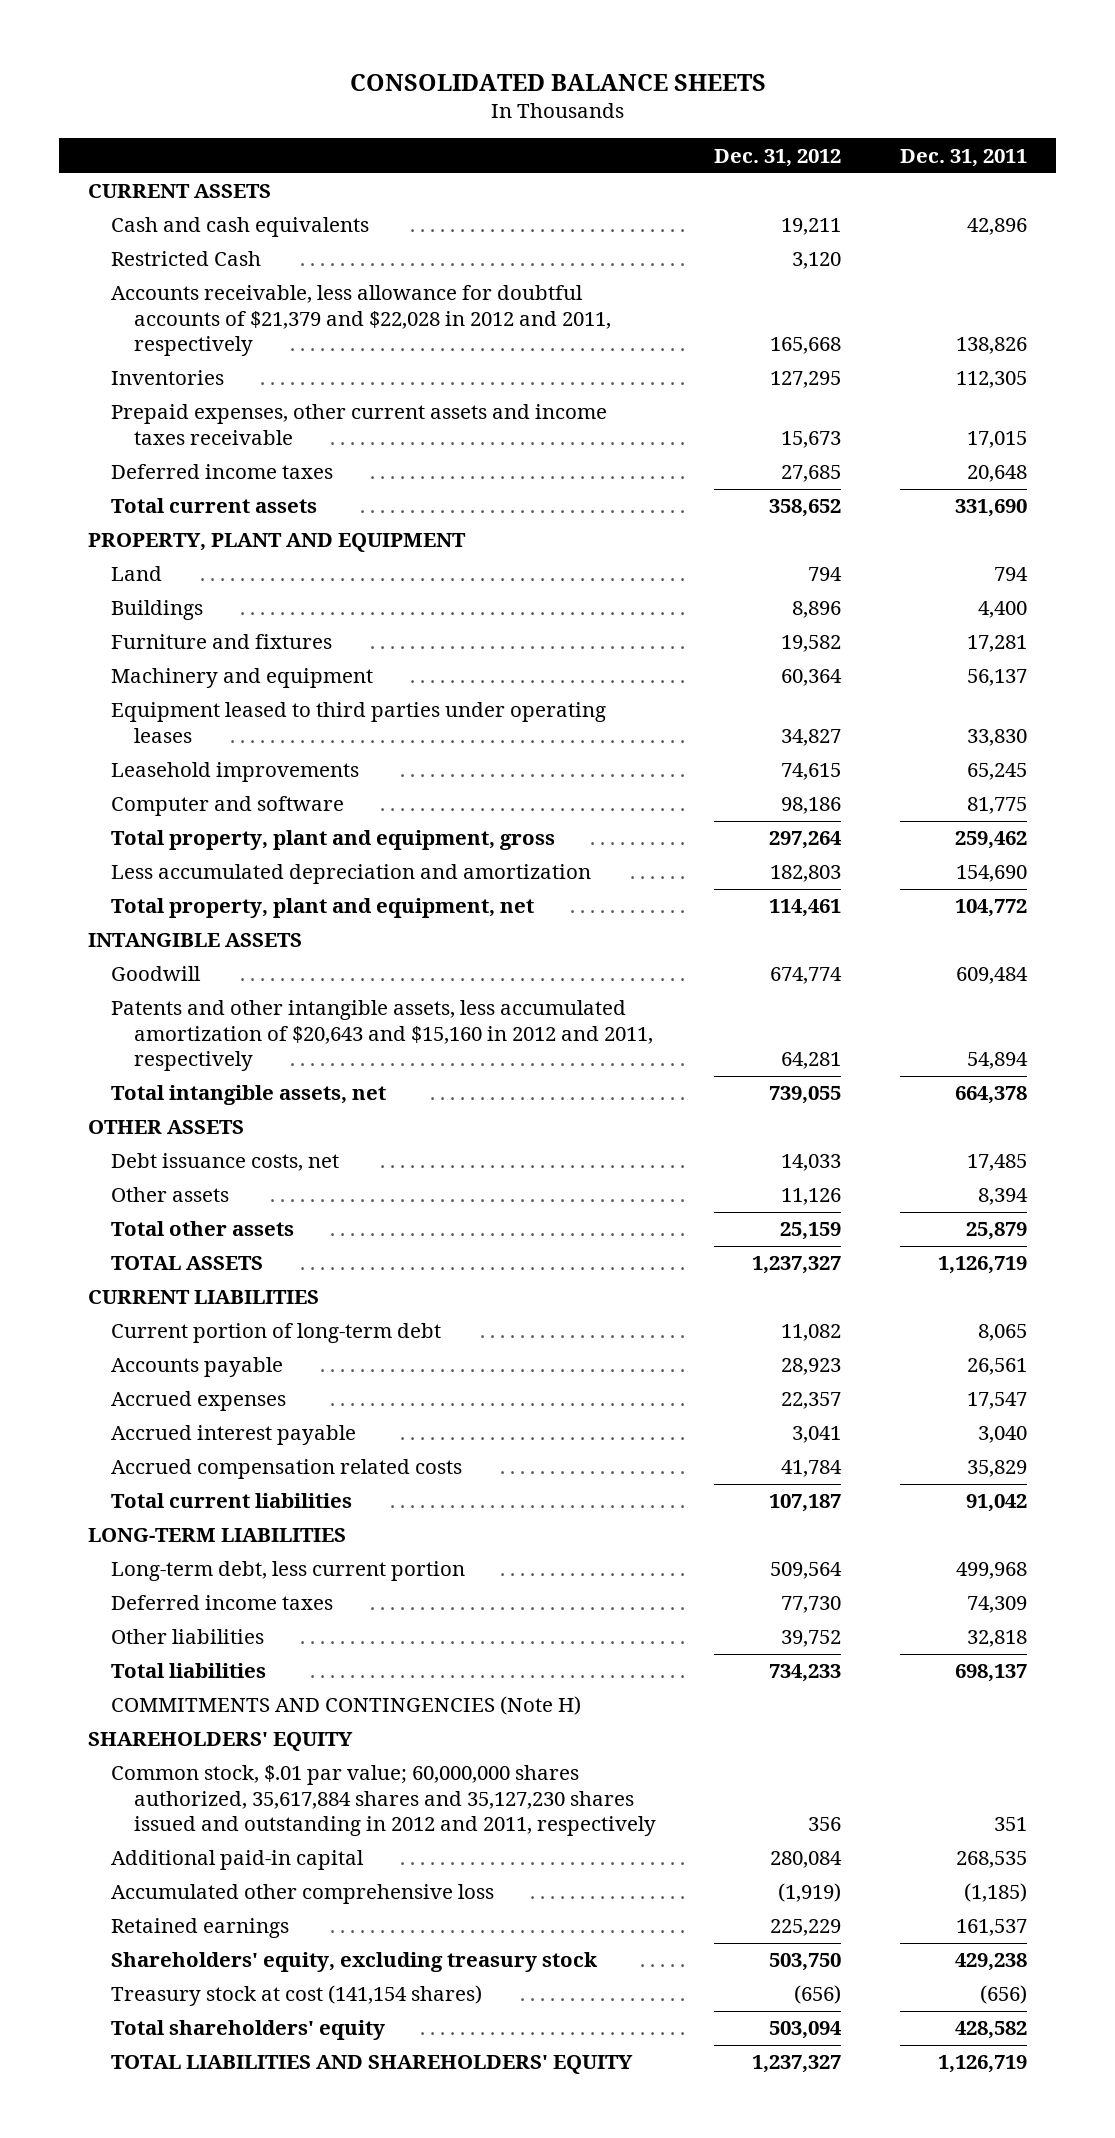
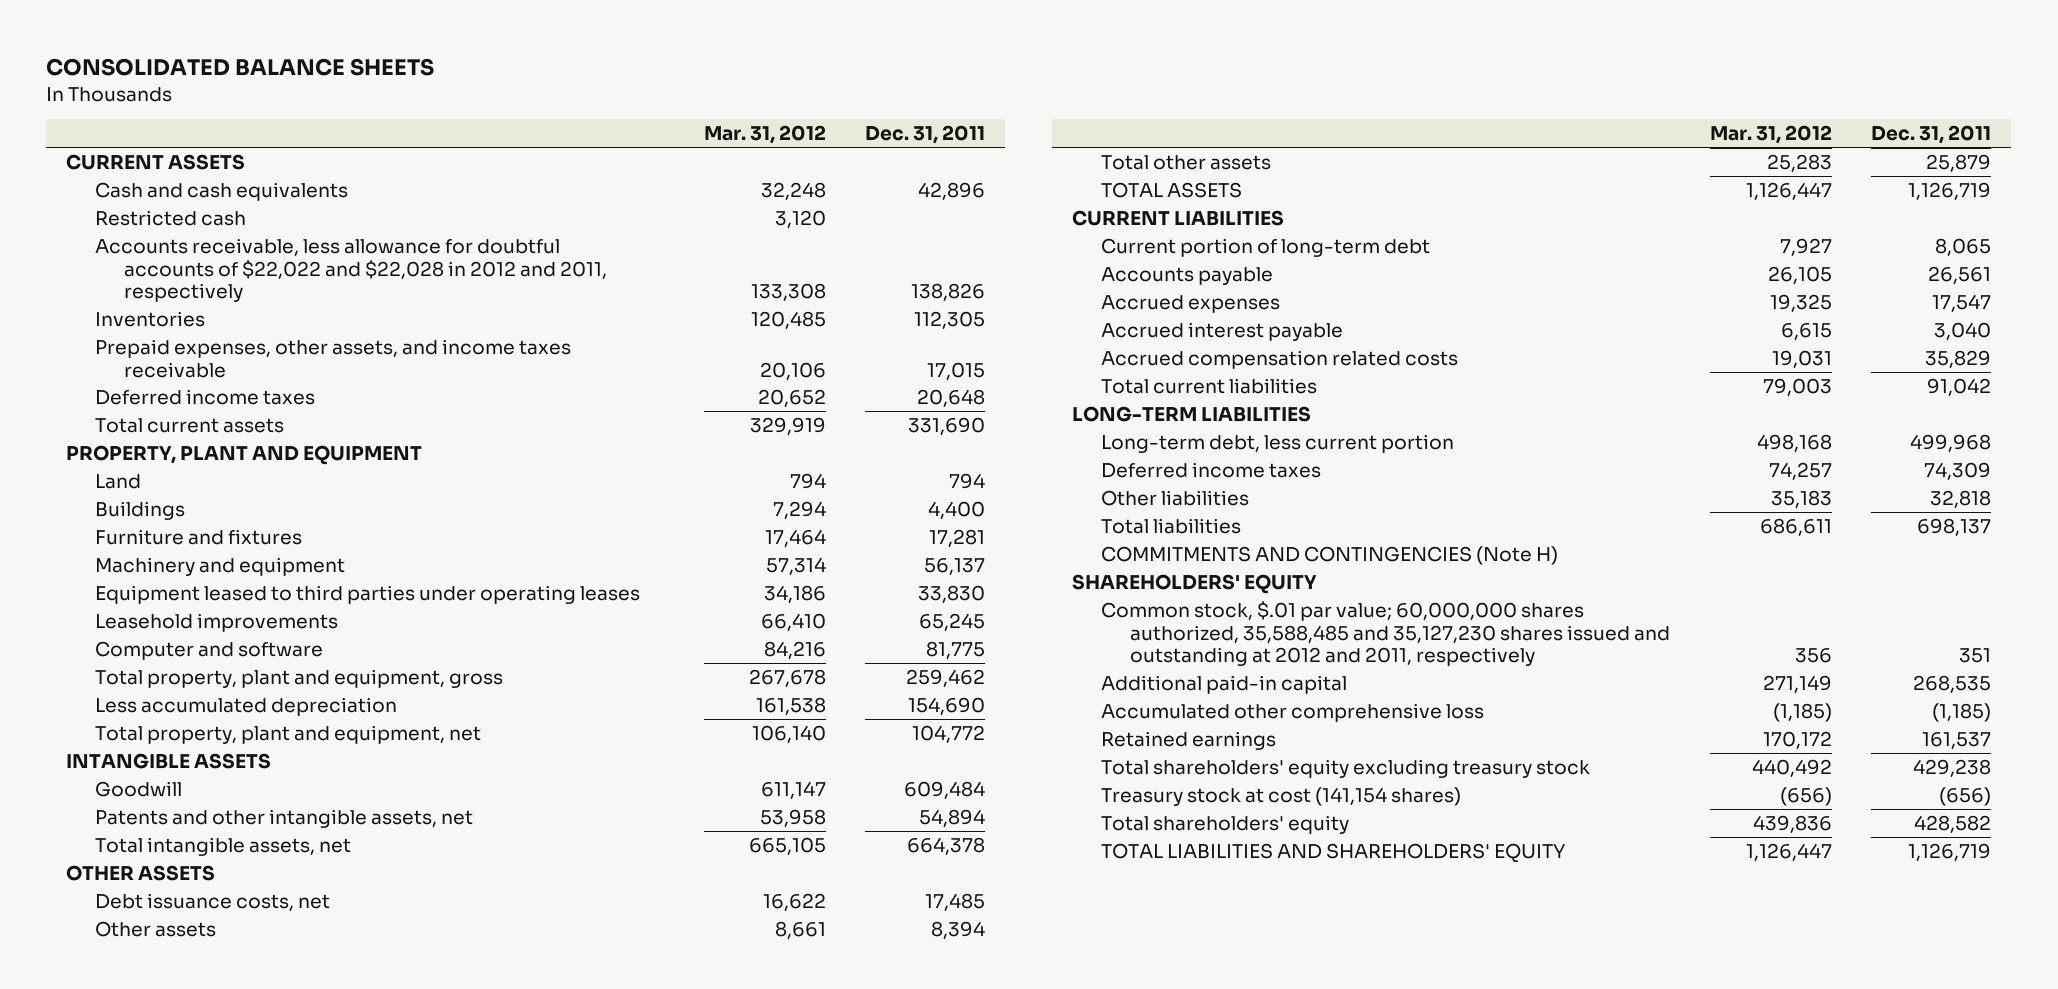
[714,148,842,167] Dec. 31, 2012 -> none
none -> [703,125,826,145] Mar. 31, 2012
[111,251,262,267] Restricted Cash -> [95,209,247,226] Restricted cash
[111,285,611,357] Accounts receivable, less allowance for doubtful accounts of $21,379 and $22,028 in 2012 and 2011, respectively -> [95,237,607,303] Accounts receivable, less allowance for doubtful accounts of $22,022 and $22,028 in 2012 and 2011, respectively
[111,404,608,445] Prepaid expenses, other current assets and income taxes receivable -> [95,338,572,378] Prepaid expenses, other assets, and income taxes receivable
[111,864,592,885] Less accumulated depreciation and amortization -> [95,696,398,716] Less accumulated depreciation
[111,1000,653,1072] Patents and other intangible assets, less accumulated amortization of $20,643 and $15,160 in 2012 and 2011, respectively -> [95,808,474,828] Patents and other intangible assets, net
[111,1765,656,1837] Common stock, $.01 par value; 60,000,000 shares authorized, 35,617,884 shares and 35,127,230 shares issued and outstanding in 2012 and 2011, respectively -> [1100,600,1670,667] Common stock, $.01 par value; 60,000,000 shares authorized, 35,588,485 and 35,127,230 shares issued and outstanding at 2012 and 2011, respectively
[111,1952,599,1973] Shareholders' equity, excluding treasury stock -> [1100,758,1590,778] Total shareholders' equity excluding treasury stock

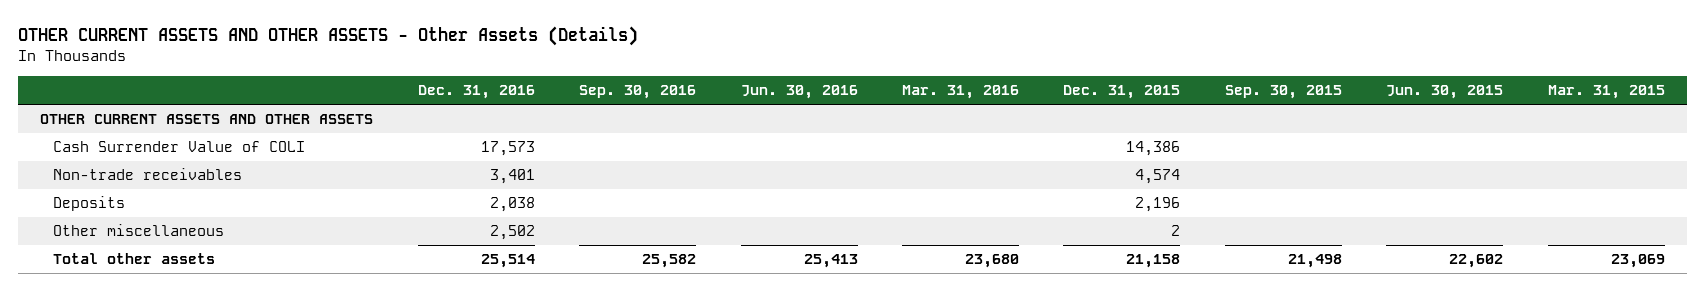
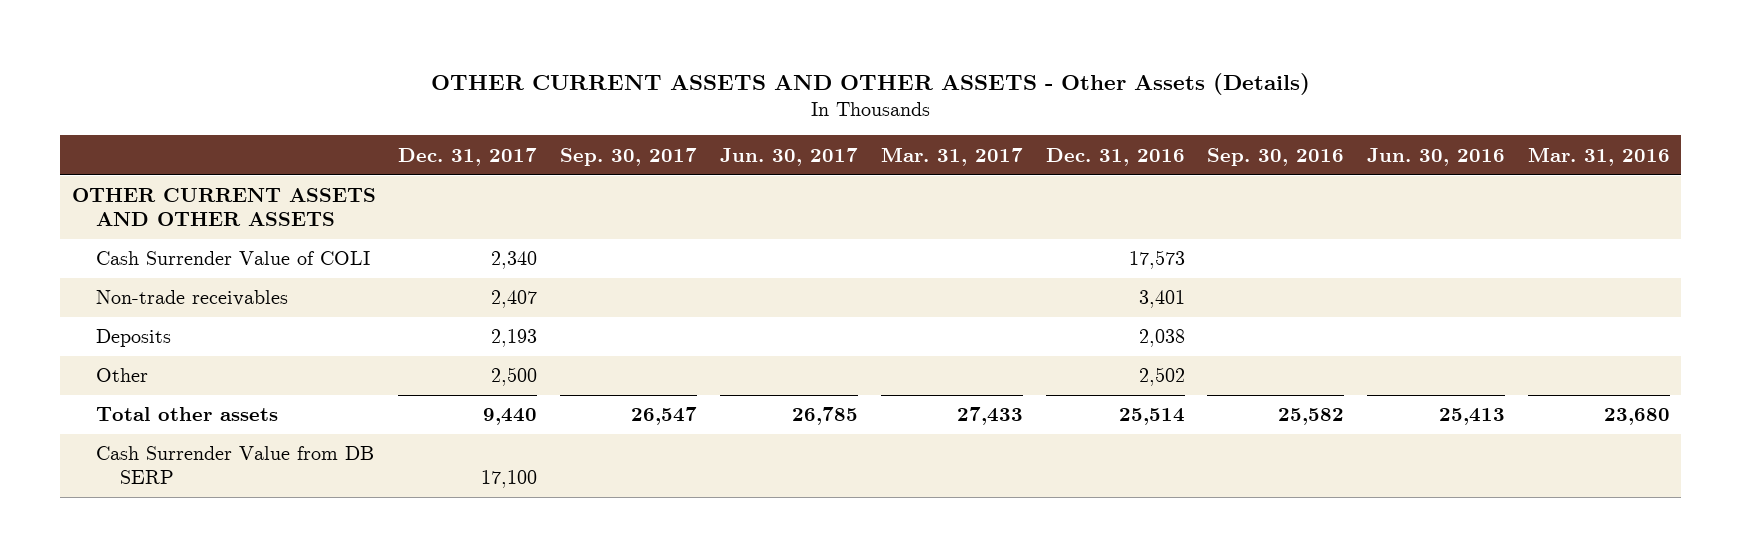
[1063,85,1181,100] Dec. 31, 2015 -> none
[1224,85,1342,100] Sep. 30, 2015 -> none
[1386,85,1504,100] Jun. 30, 2015 -> none
[1547,85,1665,100] Mar. 31, 2015 -> none
none -> [398,147,538,166] Dec. 31, 2017
none -> [560,147,698,166] Sep. 30, 2017
none -> [720,147,859,166] Jun. 30, 2017
none -> [880,146,1023,166] Mar. 31, 2017
[52,224,224,237] Other miscellaneous -> [96,368,149,383] Other
none -> [96,446,375,485] Cash Surrender Value from DB SERP

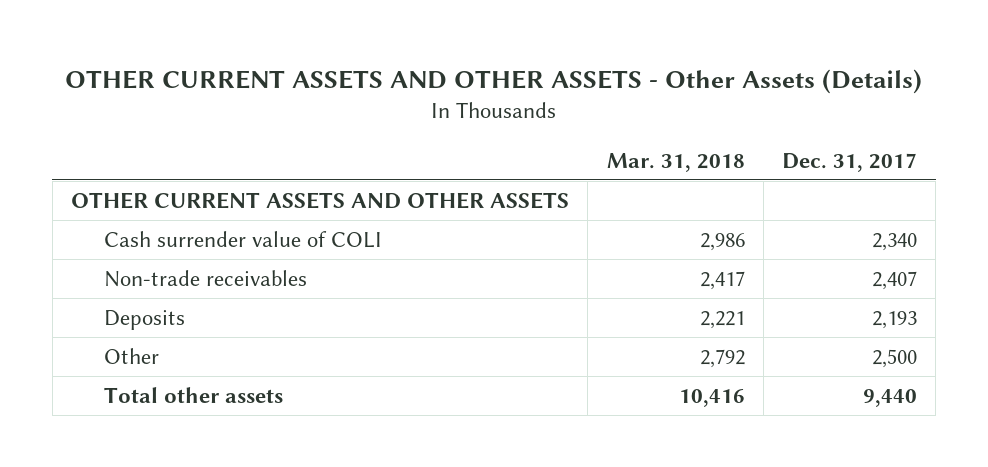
[560,147,698,166] Sep. 30, 2017 -> none
[720,147,859,166] Jun. 30, 2017 -> none
[880,146,1023,166] Mar. 31, 2017 -> none
[1045,147,1185,166] Dec. 31, 2016 -> none
[1207,147,1345,166] Sep. 30, 2016 -> none
[1367,147,1506,166] Jun. 30, 2016 -> none
[1527,146,1670,166] Mar. 31, 2016 -> none
none -> [606,152,745,172] Mar. 31, 2018
[96,251,371,266] Cash Surrender Value of COLI -> [104,230,383,248] Cash surrender value of COLI
[96,446,375,485] Cash Surrender Value from DB SERP -> none

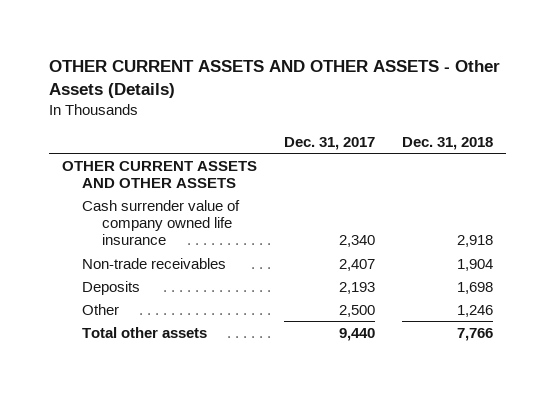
[606,152,745,172] Mar. 31, 2018 -> none
none -> [401,136,493,150] Dec. 31, 2018
[104,230,383,248] Cash surrender value of COLI -> [82,199,241,246] Cash surrender value of company owned life insurance

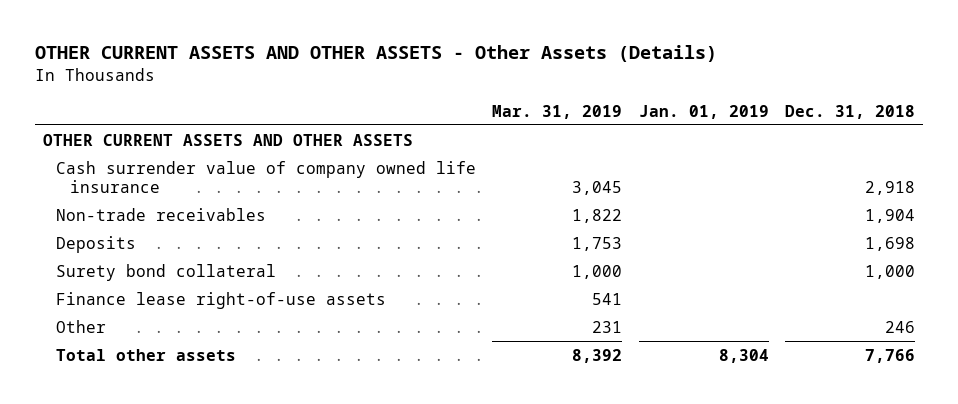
[283,136,375,150] Dec. 31, 2017 -> none
none -> [492,104,623,119] Mar. 31, 2019
none -> [638,104,769,119] Jan. 01, 2019
none -> [56,263,277,281] Surety bond collateral
none -> [56,291,387,309] Finance lease right-of-use assets
[456,304,493,317] 1,246 -> [884,320,915,333] 246

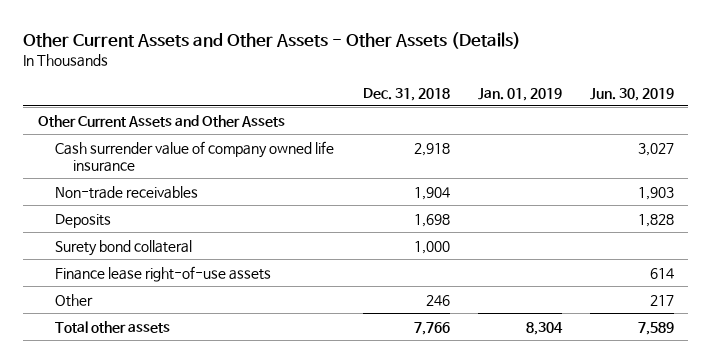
[34,45,717,63] OTHER CURRENT ASSETS AND OTHER ASSETS - Other Assets (Details) -> [23,31,522,49] Other Current Assets and Other Assets - Other Assets (Details)
[492,104,623,119] Mar. 31, 2019 -> none
none -> [590,87,675,101] Jun. 30, 2019
[42,133,413,146] OTHER CURRENT ASSETS AND OTHER ASSETS -> [37,114,285,127] Other Current Assets and Other Assets

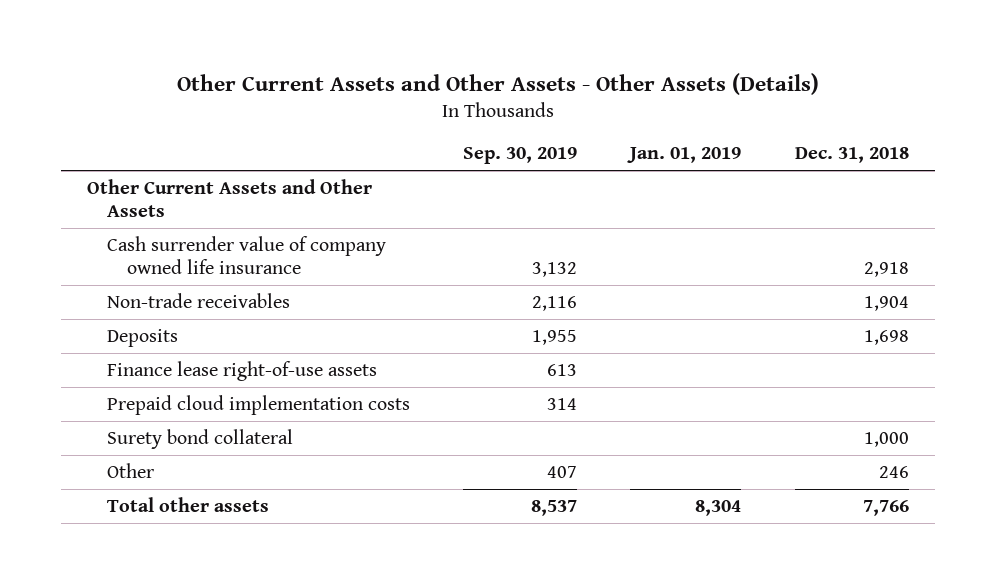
[590,87,675,101] Jun. 30, 2019 -> none
none -> [463,147,578,165] Sep. 30, 2019
none -> [106,394,410,415] Prepaid cloud implementation costs
[55,239,193,256] Surety bond collateral -> [106,428,293,449] Surety bond collateral

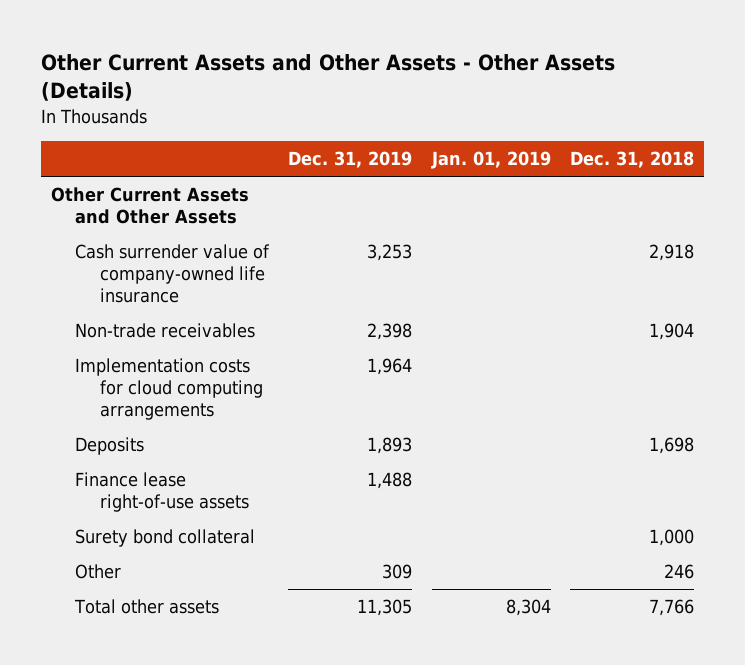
[463,147,578,165] Sep. 30, 2019 -> none
none -> [288,151,413,169] Dec. 31, 2019
[106,235,386,274] Cash surrender value of company owned life insurance -> [75,244,271,303] Cash surrender value of company-owned life insurance
none -> [75,358,263,420] Implementation costs for cloud computing arrangements
[106,394,410,415] Prepaid cloud implementation costs -> none

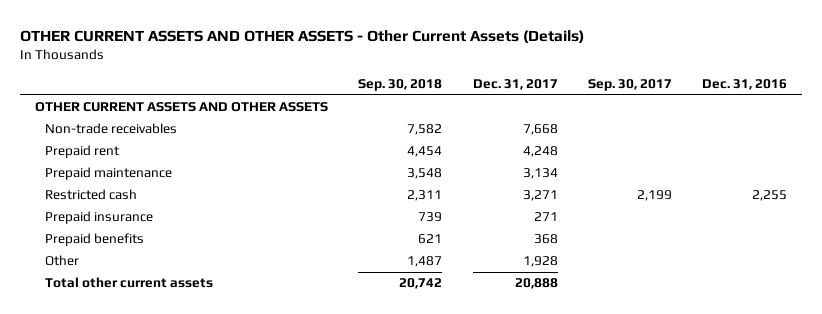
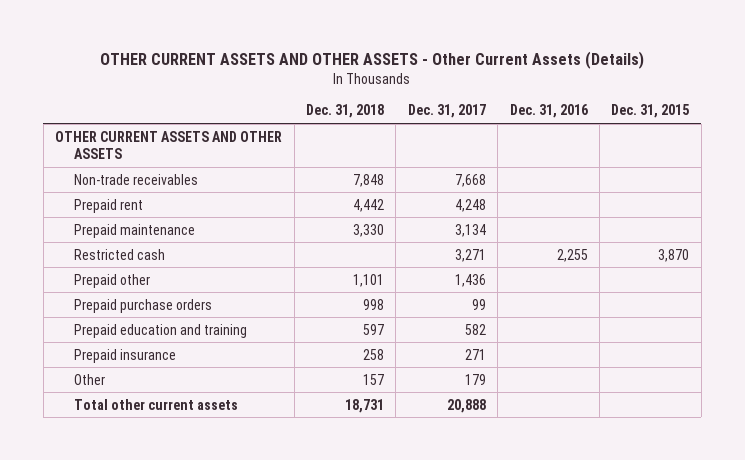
[358,79,443,92] Sep. 30, 2018 -> none
[587,79,672,92] Sep. 30, 2017 -> none
none -> [306,104,385,119] Dec. 31, 2018
none -> [611,104,690,119] Dec. 31, 2015
none -> [74,273,151,288] Prepaid other
none -> [74,298,213,313] Prepaid purchase orders
none -> [74,323,248,338] Prepaid education and training
[44,233,144,247] Prepaid benefits -> none
[522,256,558,268] 1,928 -> [464,373,486,385] 179

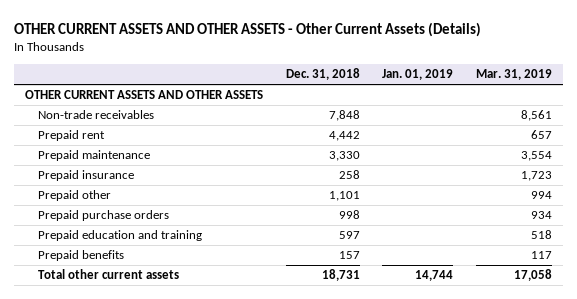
[407,104,486,119] Dec. 31, 2017 -> none
[509,104,588,119] Dec. 31, 2016 -> none
[611,104,690,119] Dec. 31, 2015 -> none
none -> [382,69,454,81] Jan. 01, 2019
none -> [475,69,552,81] Mar. 31, 2019
[74,248,166,260] Restricted cash -> none
[74,348,177,363] Prepaid insurance -> [37,170,134,182] Prepaid insurance
[74,373,106,385] Other -> [37,250,124,262] Prepaid benefits

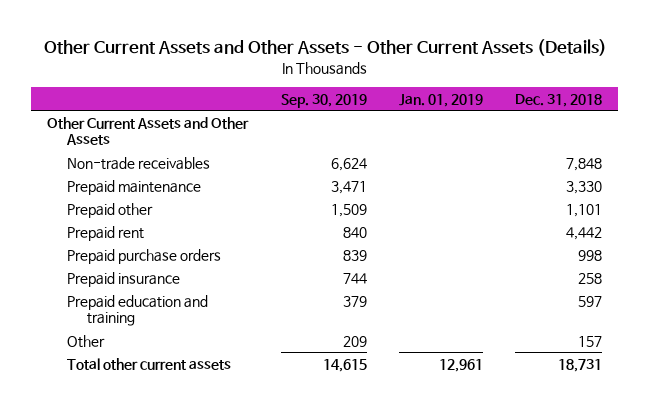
[13,21,481,37] OTHER CURRENT ASSETS AND OTHER ASSETS - Other Current Assets (Details) -> [43,39,607,57] Other Current Assets and Other Assets - Other Current Assets (Details)
[475,69,552,81] Mar. 31, 2019 -> none
none -> [280,93,367,108] Sep. 30, 2019
[25,90,264,100] OTHER CURRENT ASSETS AND OTHER ASSETS -> [47,116,250,146] Other Current Assets and Other Assets
[37,130,105,142] Prepaid rent -> [67,225,145,241] Prepaid rent
[37,170,134,182] Prepaid insurance -> [67,271,181,287] Prepaid insurance
[37,250,124,262] Prepaid benefits -> [67,334,106,348] Other
[415,270,454,282] 14,744 -> [438,358,483,372] 12,961

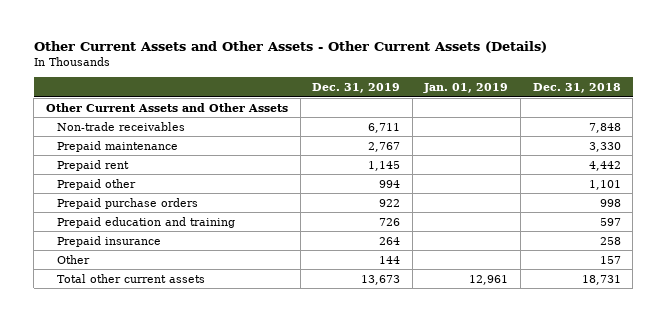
[280,93,367,108] Sep. 30, 2019 -> none
none -> [312,83,401,94] Dec. 31, 2019
[67,202,154,218] Prepaid other -> [57,178,137,190] Prepaid other
[67,271,181,287] Prepaid insurance -> [57,235,162,247] Prepaid insurance

